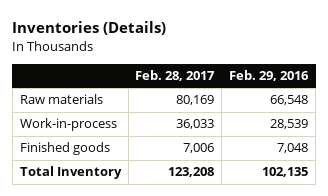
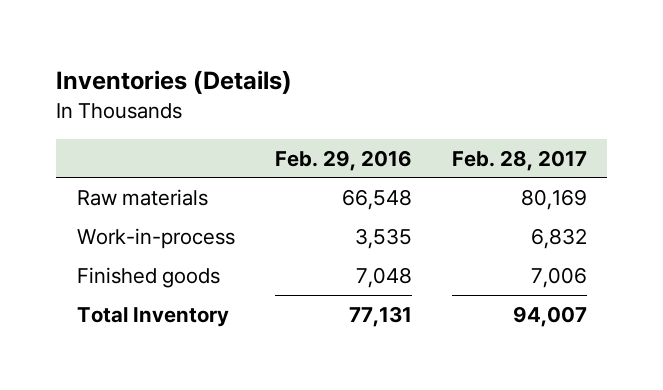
[176,119,215,130] 36,033 -> [530,227,587,249] 6,832
[270,119,309,130] 28,539 -> [354,227,412,249] 3,535
[168,167,215,178] 123,208 -> [512,305,587,327] 94,007
[262,167,309,178] 102,135 -> [348,305,412,327] 77,131

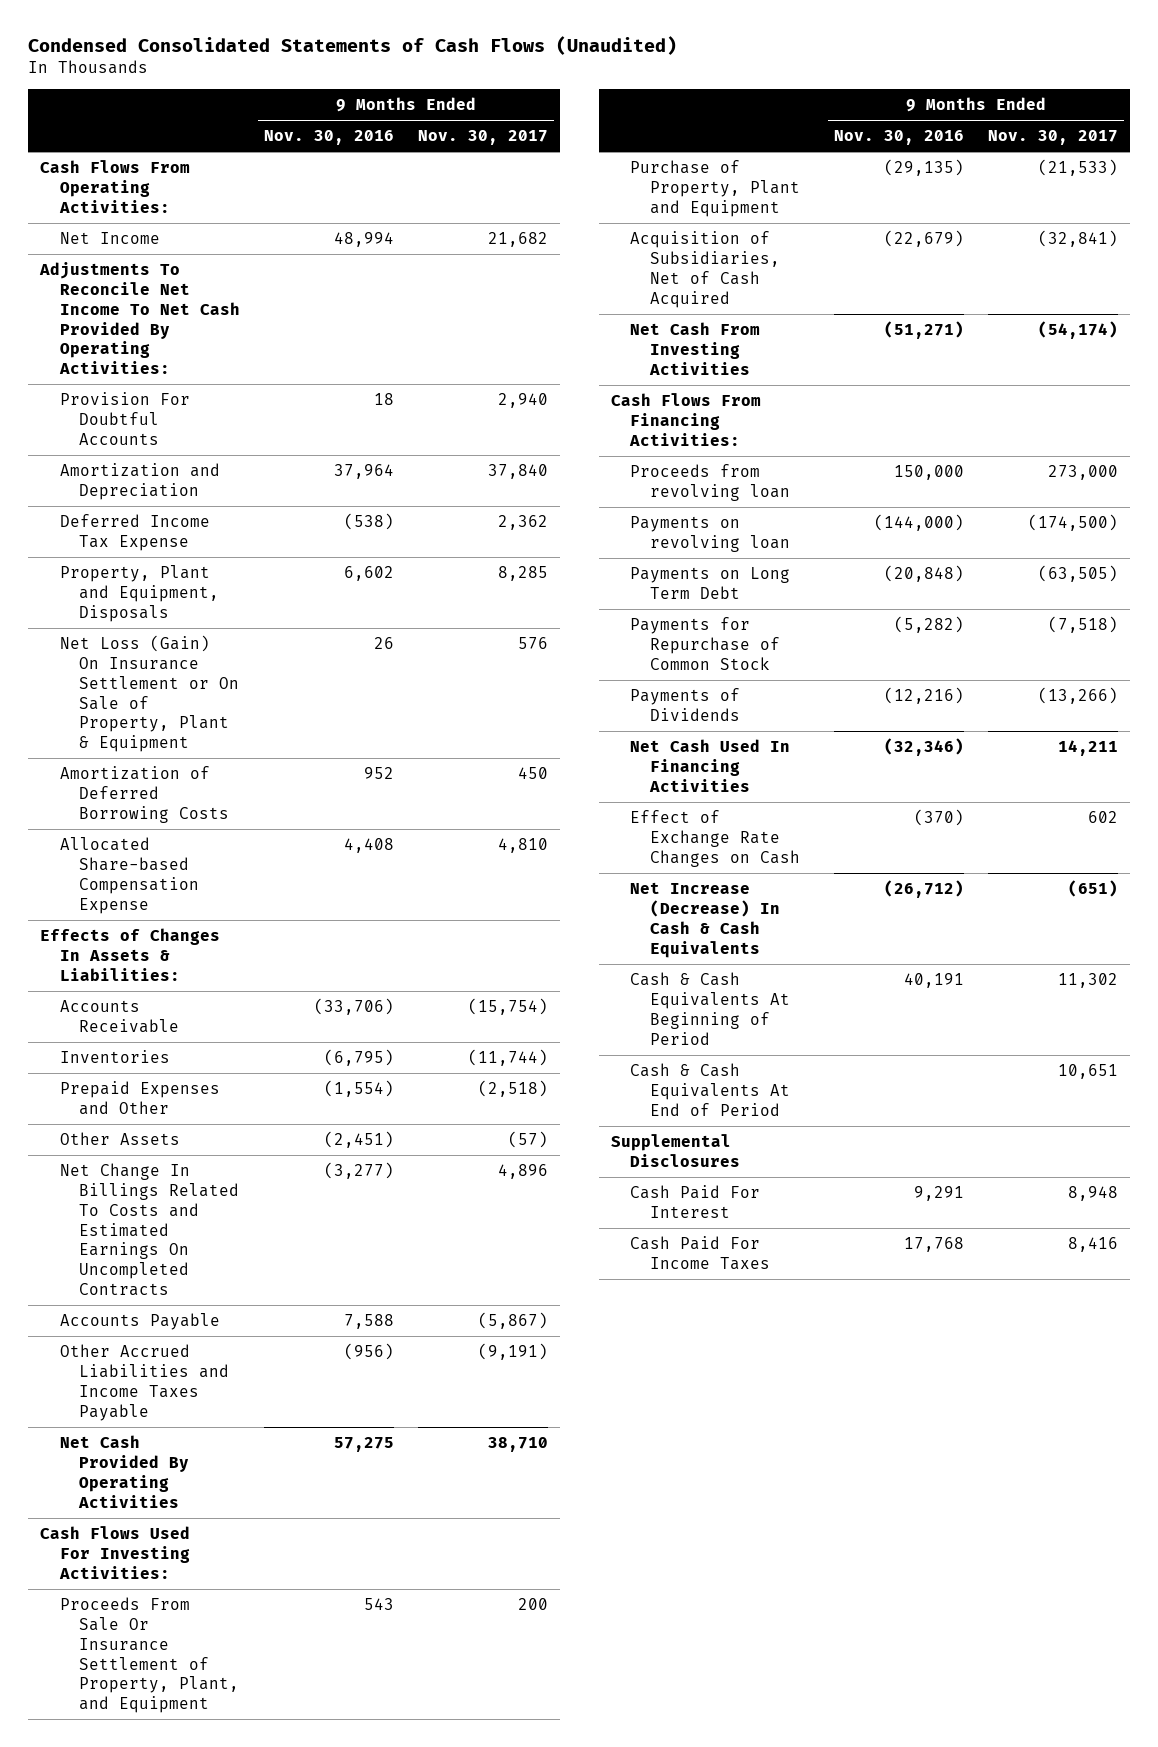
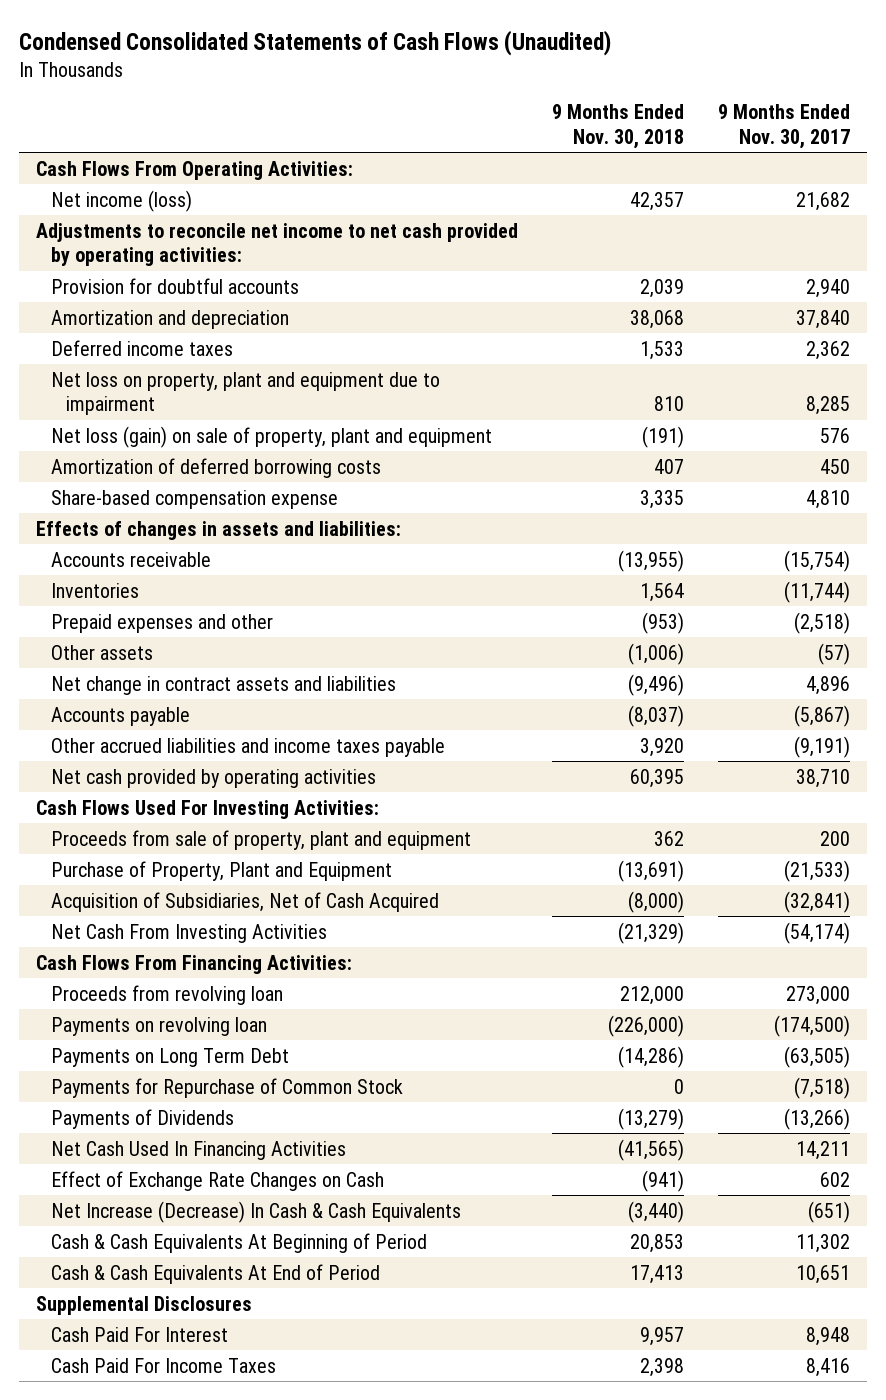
[263,130,394,146] Nov. 30, 2016 -> none
none -> [551,104,684,149] 9 Months Ended Nov. 30, 2018
[59,232,160,245] Net Income -> [50,189,192,212] Net income (loss)
[39,262,240,375] Adjustments To Reconcile Net Income To Net Cash Provided By Operating Activities: -> [35,222,518,267] Adjustments to reconcile net income to net cash provided by operating activities:
[59,392,190,445] Provision For Doubtful Accounts -> [50,277,299,294] Provision for doubtful accounts
[59,463,220,500] Amortization and Depreciation -> [50,309,289,329] Amortization and depreciation
[59,514,210,551] Deferred Income Tax Expense -> [50,339,233,356] Deferred income taxes
[59,565,220,622] Property, Plant and Equipment, Disposals -> [50,371,440,416] Net loss on property, plant and equipment due to impairment
[59,635,240,753] Net Loss (Gain) On Insurance Settlement or On Sale of Property, Plant & Equipment -> [50,425,492,448] Net loss (gain) on sale of property, plant and equipment
[59,766,230,823] Amortization of Deferred Borrowing Costs -> [50,457,381,478] Amortization of deferred borrowing costs
[59,837,200,914] Allocated Share-based Compensation Expense -> [50,489,338,509] Share-based compensation expense
[40,928,221,981] Effects of Changes In Assets & Liabilities: -> [35,520,401,540] Effects of changes in assets and liabilities:
[59,1000,180,1033] Accounts Receivable -> [50,551,211,567] Accounts receivable
[59,1081,220,1115] Prepaid Expenses and Other -> [50,613,273,633] Prepaid expenses and other
[59,1132,180,1146] Other Assets -> [50,644,153,660] Other assets
[59,1163,240,1296] Net Change In Billings Related To Costs and Estimated Earnings On Uncompleted Contracts -> [50,675,396,695] Net change in contract assets and liabilities
[59,1313,220,1331] Accounts Payable -> [50,706,190,726] Accounts payable
[59,1344,230,1421] Other Accrued Liabilities and Income Taxes Payable -> [50,737,445,757] Other accrued liabilities and income taxes payable
[59,1435,190,1508] Net Cash Provided By Operating Activities -> [50,768,376,788] Net cash provided by operating activities
[59,1597,240,1714] Proceeds From Sale Or Insurance Settlement of Property, Plant, and Equipment -> [50,829,471,850] Proceeds from sale of property, plant and equipment

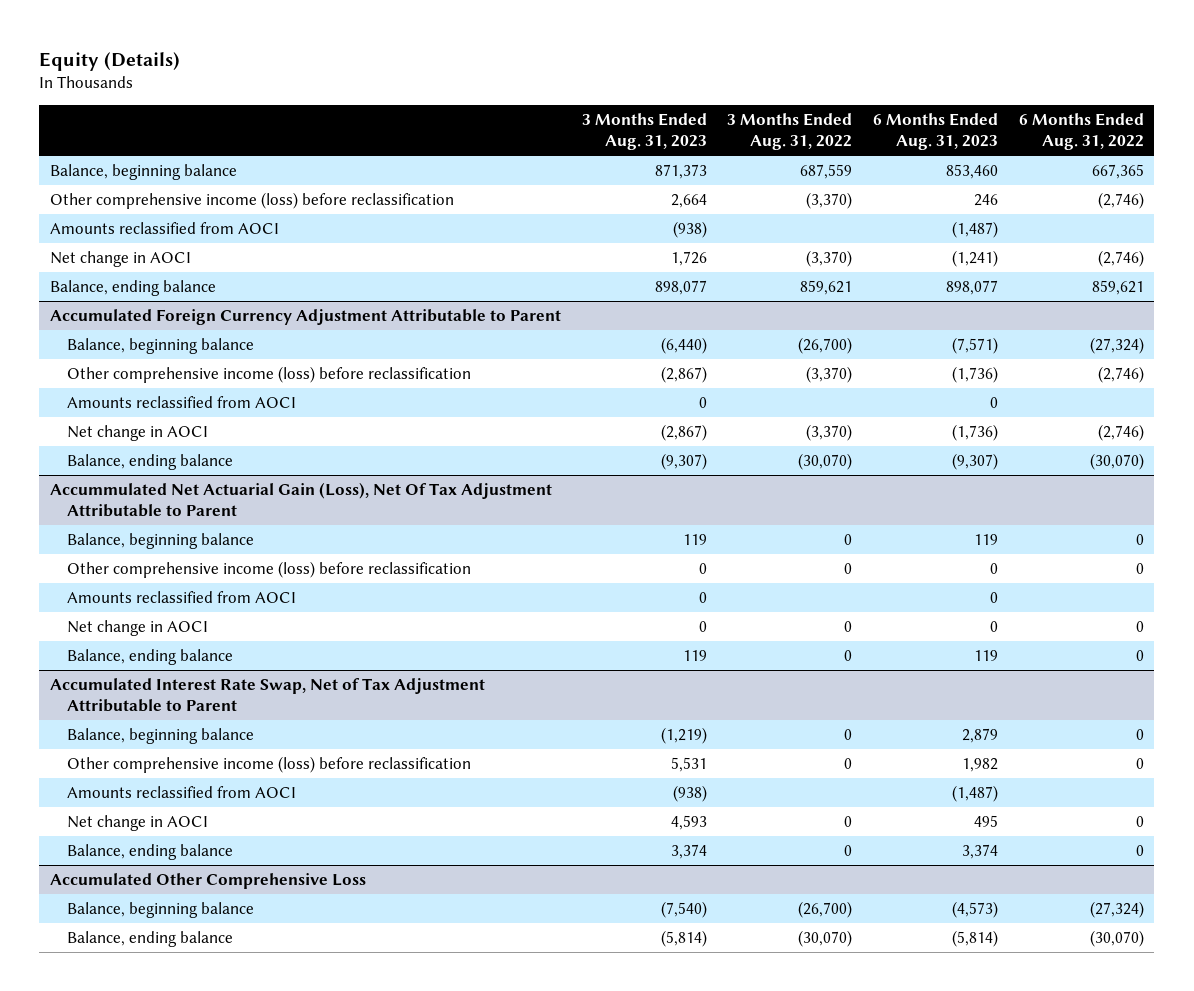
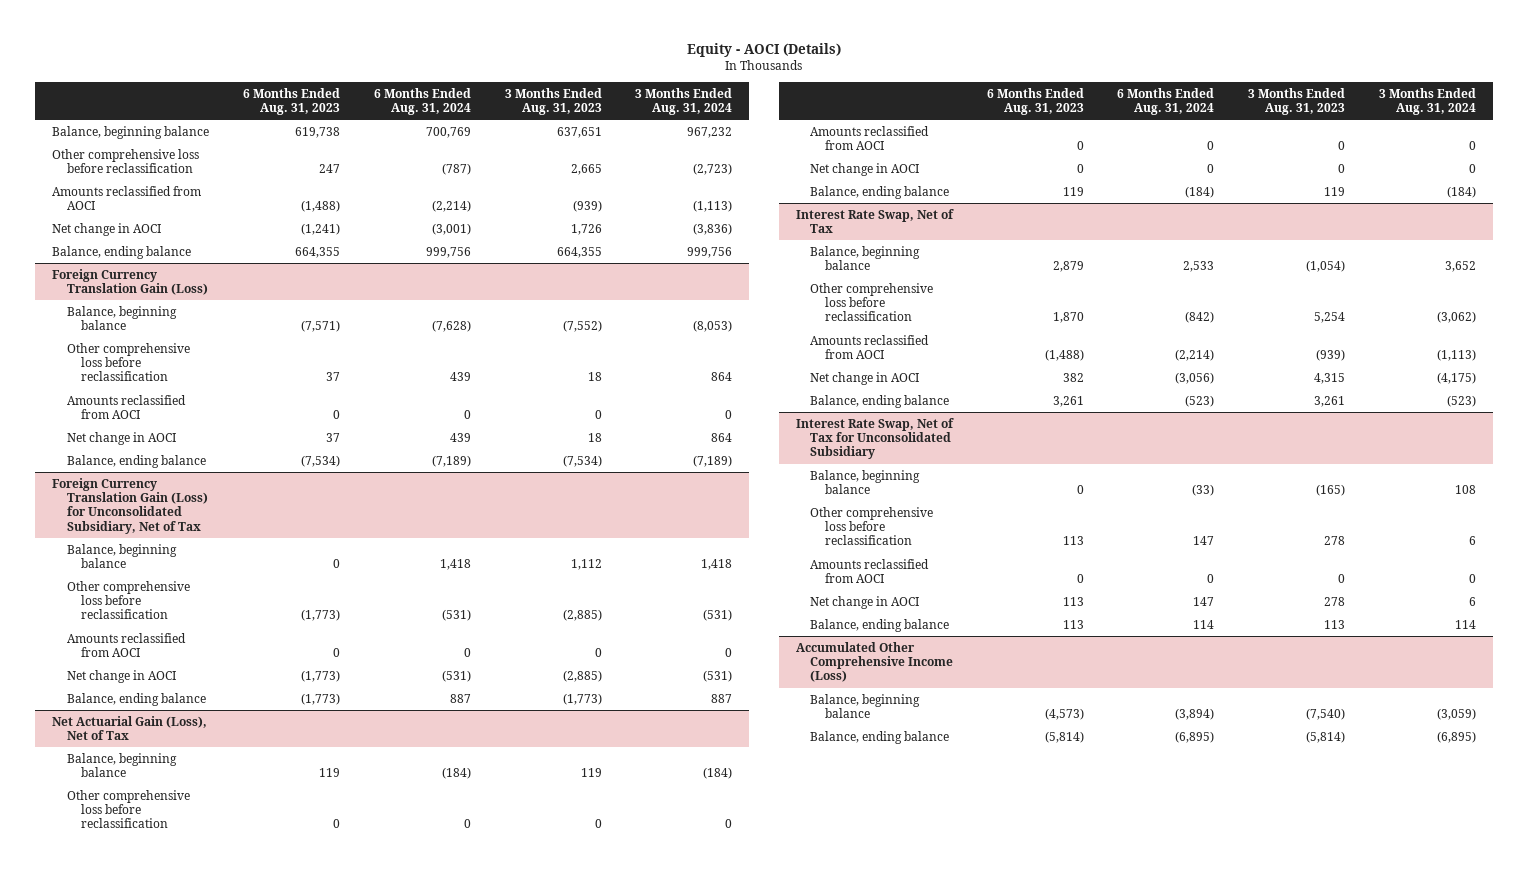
[39,51,181,71] Equity (Details) -> [686,42,841,57] Equity - AOCI (Details)
[727,113,853,151] 3 Months Ended Aug. 31, 2022 -> none
[1018,113,1144,151] 6 Months Ended Aug. 31, 2022 -> none
none -> [373,87,471,115] 6 Months Ended Aug. 31, 2024
none -> [635,87,733,115] 3 Months Ended Aug. 31, 2024
[654,164,707,180] 871,373 -> [556,126,602,138] 637,651
[946,164,999,180] 853,460 -> [295,126,341,138] 619,738
[49,192,454,210] Other comprehensive income (loss) before reclassification -> [52,148,200,174] Other comprehensive loss before reclassification
[670,194,707,209] 2,664 -> [570,164,602,176] 2,665
[974,194,999,207] 246 -> [319,164,341,174] 247
[672,221,707,239] (938) -> [572,200,602,213] (939)
[952,221,999,239] (1,487) -> [301,200,341,213] (1,488)
[654,280,707,296] 898,077 -> [556,246,602,258] 664,355
[946,280,999,296] 898,077 -> [295,246,341,258] 664,355
[49,309,561,326] Accumulated Foreign Currency Adjustment Attributable to Parent -> [52,268,208,296] Foreign Currency Translation Gain (Loss)
[660,337,707,355] (6,440) -> [562,320,602,333] (7,552)
[67,366,472,384] Other comprehensive income (loss) before reclassification -> [66,342,190,382] Other comprehensive loss before reclassification
[660,366,707,384] (2,867) -> [587,372,602,382] 18
[952,366,999,384] (1,736) -> [326,372,341,382] 37
[660,424,707,442] (2,867) -> [587,432,602,442] 18
[952,424,999,442] (1,736) -> [326,432,341,442] 37
[660,453,707,471] (9,307) -> [562,454,602,467] (7,534)
[952,453,999,471] (9,307) -> [301,454,341,467] (7,534)
none -> [52,477,208,534] Foreign Currency Translation Gain (Loss) for Unconsolidated Subsidiary, Net of Tax
none -> [66,543,177,569] Balance, beginning balance
none -> [66,580,190,620] Other comprehensive loss before reclassification
none -> [66,632,186,658] Amounts reclassified from AOCI
none -> [66,669,176,683] Net change in AOCI
none -> [66,692,206,706] Balance, ending balance
[49,482,552,518] Accummulated Net Actuarial Gain (Loss), Net Of Tax Adjustment Attributable to Parent -> [52,715,208,741] Net Actuarial Gain (Loss), Net of Tax
[67,561,472,579] Other comprehensive income (loss) before reclassification -> [66,789,190,829] Other comprehensive loss before reclassification
[49,678,485,713] Accumulated Interest Rate Swap, Net of Tax Adjustment Attributable to Parent -> [795,208,954,234] Interest Rate Swap, Net of Tax
[660,727,707,745] (1,219) -> [1306,260,1346,273] (1,054)
[67,756,472,774] Other comprehensive income (loss) before reclassification -> [810,282,934,322] Other comprehensive loss before reclassification
[670,757,707,773] 5,531 -> [1314,312,1346,324] 5,254
[962,758,999,773] 1,982 -> [1052,312,1084,324] 1,870
[672,785,707,803] (938) -> [1316,349,1346,362] (939)
[952,785,999,803] (1,487) -> [1044,349,1084,362] (1,488)
[670,815,707,831] 4,593 -> [1314,372,1346,384] 4,315
[974,815,999,828] 495 -> [1062,372,1084,382] 382
[670,844,707,860] 3,374 -> [1314,395,1346,407] 3,261
[962,844,999,860] 3,374 -> [1052,395,1084,407] 3,261
none -> [795,417,954,460] Interest Rate Swap, Net of Tax for Unconsolidated Subsidiary
none -> [810,469,921,495] Balance, beginning balance
none -> [810,506,934,546] Other comprehensive loss before reclassification
none -> [810,558,930,584] Amounts reclassified from AOCI
none -> [810,595,920,609] Net change in AOCI
none -> [810,618,950,632] Balance, ending balance
[49,873,366,890] Accumulated Other Comprehensive Loss -> [795,641,954,683] Accumulated Other Comprehensive Income (Loss)

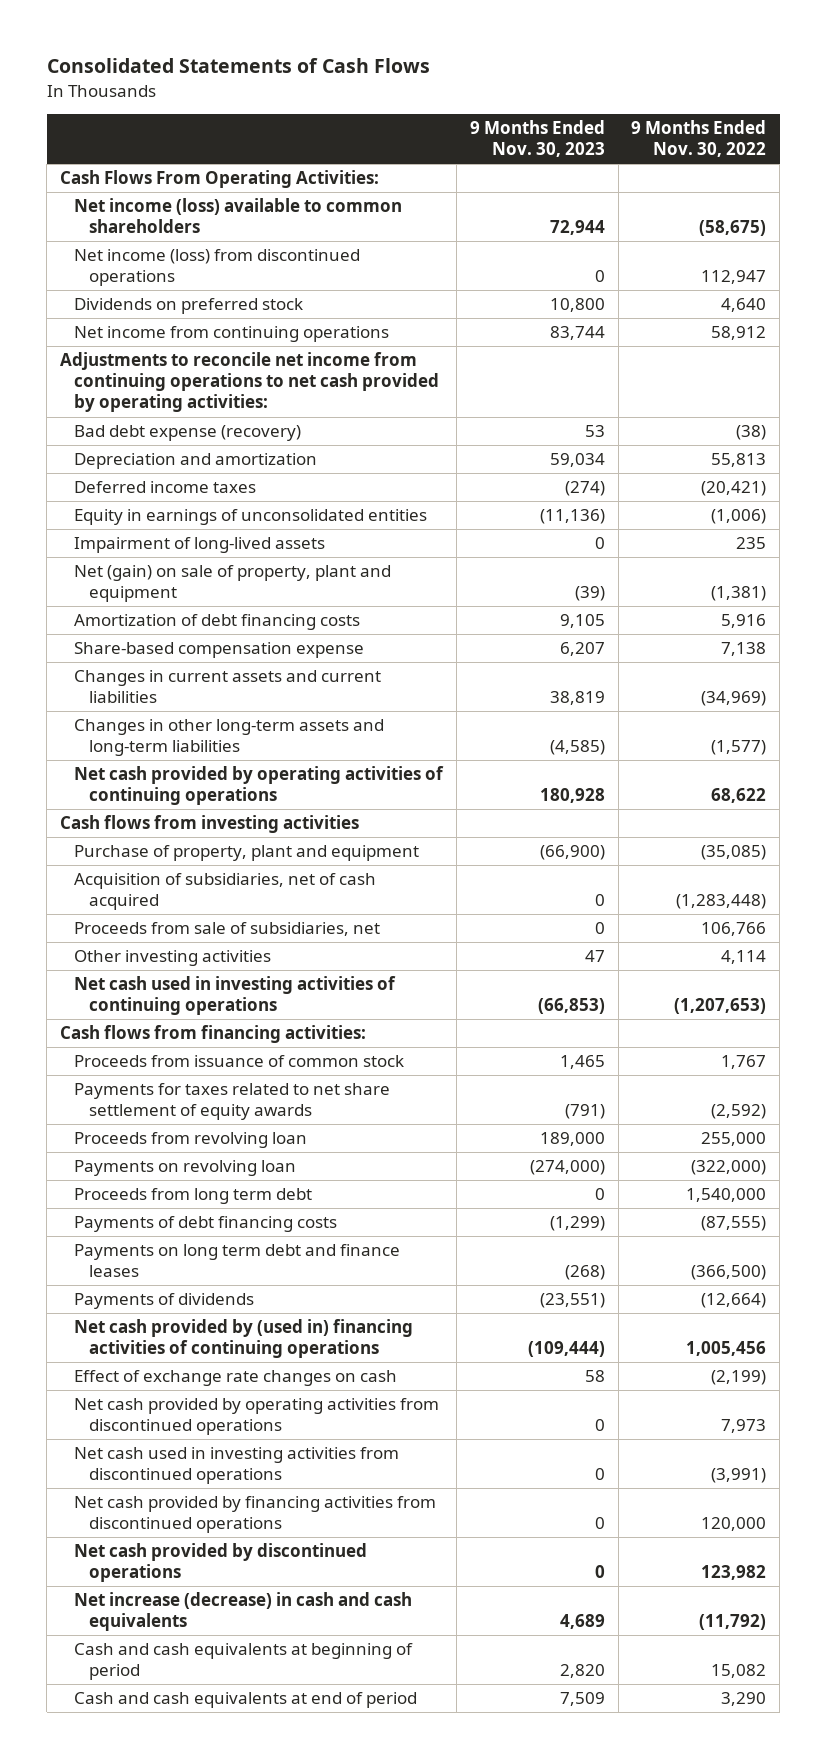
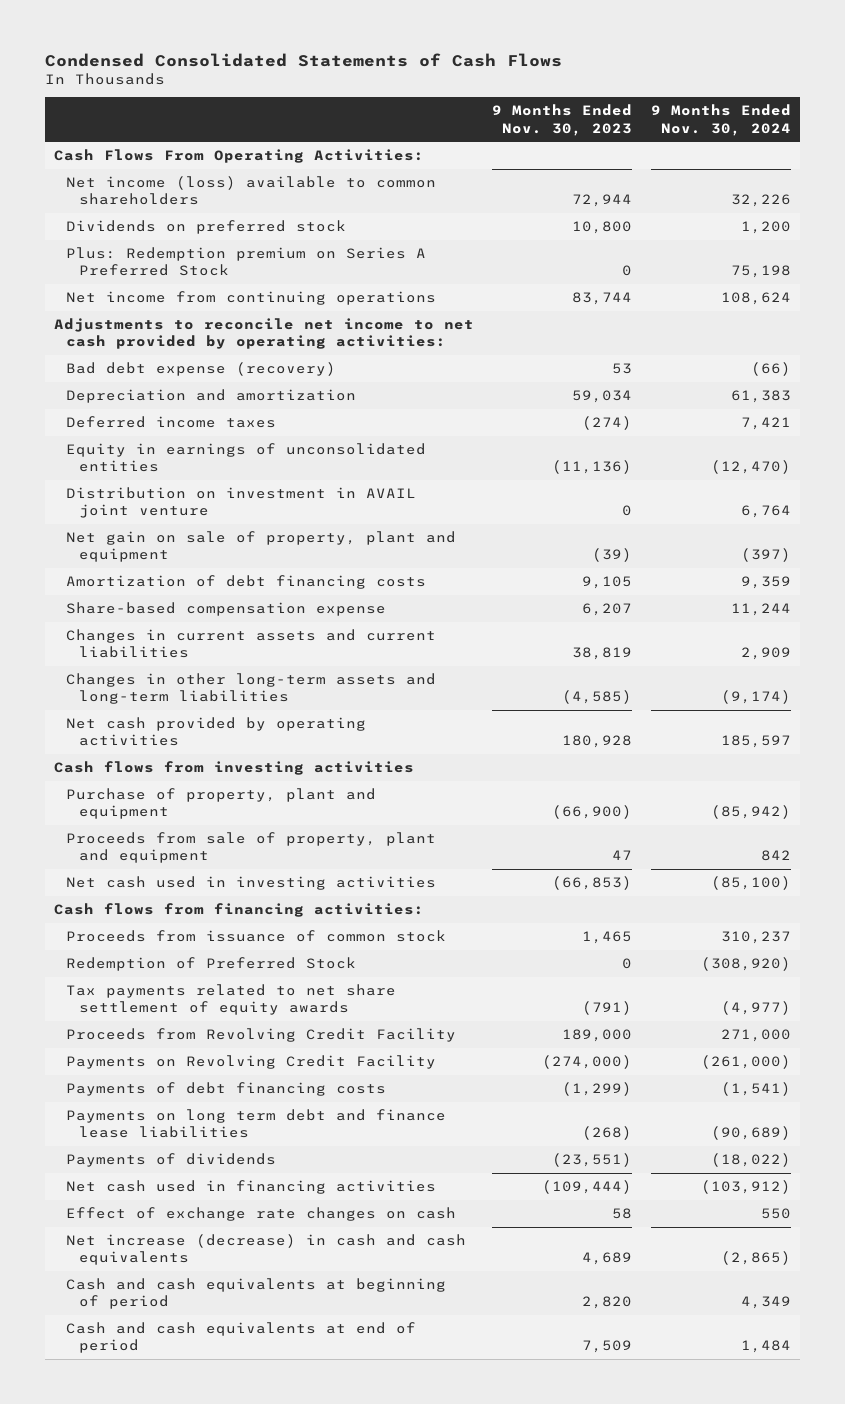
[46,58,430,74] Consolidated Statements of Cash Flows -> [44,52,562,67] Condensed Consolidated Statements of Cash Flows
[631,120,767,158] 9 Months Ended Nov. 30, 2022 -> none
none -> [650,104,791,136] 9 Months Ended Nov. 30, 2024
[74,249,361,287] Net income (loss) from discontinued operations -> none
none -> [66,247,427,277] Plus: Redemption premium on Series A Preferred Stock
[60,352,440,413] Adjustments to reconcile net income from continuing operations to net cash provided by operating activities: -> [53,318,474,350] Adjustments to reconcile net income to net cash provided by operating activities:
[74,537,326,554] Impairment of long-lived assets -> none
none -> [66,487,417,519] Distribution on investment in AVAIL joint venture
[74,565,392,603] Net (gain) on sale of property, plant and equipment -> [66,531,457,563] Net gain on sale of property, plant and equipment
[74,766,445,806] Net cash provided by operating activities of continuing operations -> [66,717,367,747] Net cash provided by operating activities
[74,873,377,911] Acquisition of subsidiaries, net of cash acquired -> none
[74,922,381,937] Proceeds from sale of subsidiaries, net -> none
[74,950,272,967] Other investing activities -> none
none -> [66,832,437,864] Proceeds from sale of property, plant and equipment
[74,976,397,1016] Net cash used in investing activities of continuing operations -> [66,876,437,891] Net cash used in investing activities
[74,1188,313,1205] Proceeds from long term debt -> none
none -> [66,957,357,972] Redemption of Preferred Stock
[74,1083,391,1121] Payments for taxes related to net share settlement of equity awards -> [66,984,397,1016] Tax payments related to net share settlement of equity awards
[74,1132,308,1149] Proceeds from revolving loan -> [66,1028,457,1043] Proceeds from Revolving Credit Facility
[74,1160,297,1177] Payments on revolving loan -> [66,1055,437,1070] Payments on Revolving Credit Facility
[74,1244,401,1278] Payments on long term debt and finance leases -> [66,1109,447,1139] Payments on long term debt and finance lease liabilities
[74,1319,414,1359] Net cash provided by (used in) financing activities of continuing operations -> [66,1180,437,1195] Net cash used in financing activities
[74,1398,440,1436] Net cash provided by operating activities from discontinued operations -> none
[74,1447,400,1485] Net cash used in investing activities from discontinued operations -> none
[74,1496,437,1534] Net cash provided by financing activities from discontinued operations -> none
[74,1543,368,1583] Net cash provided by discontinued operations -> none

